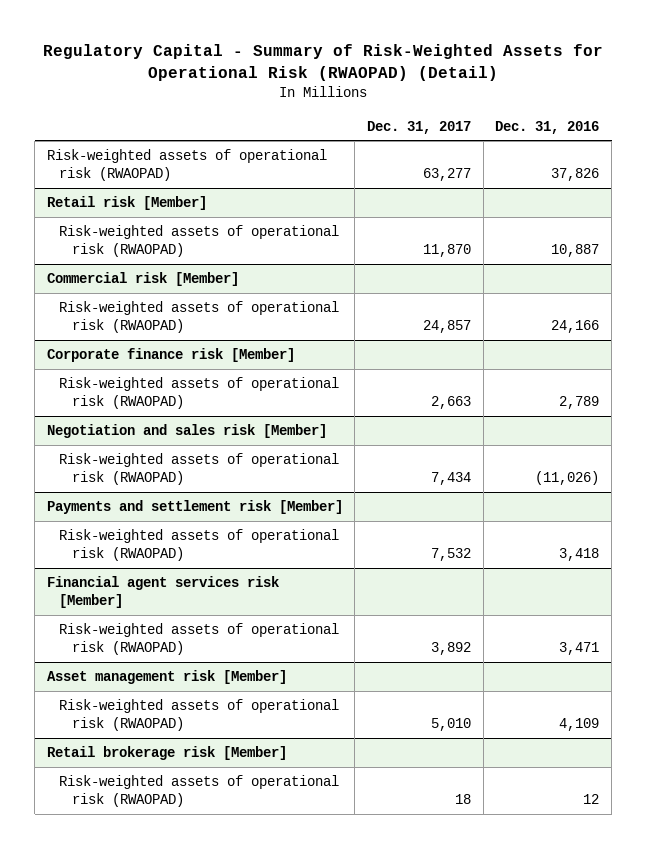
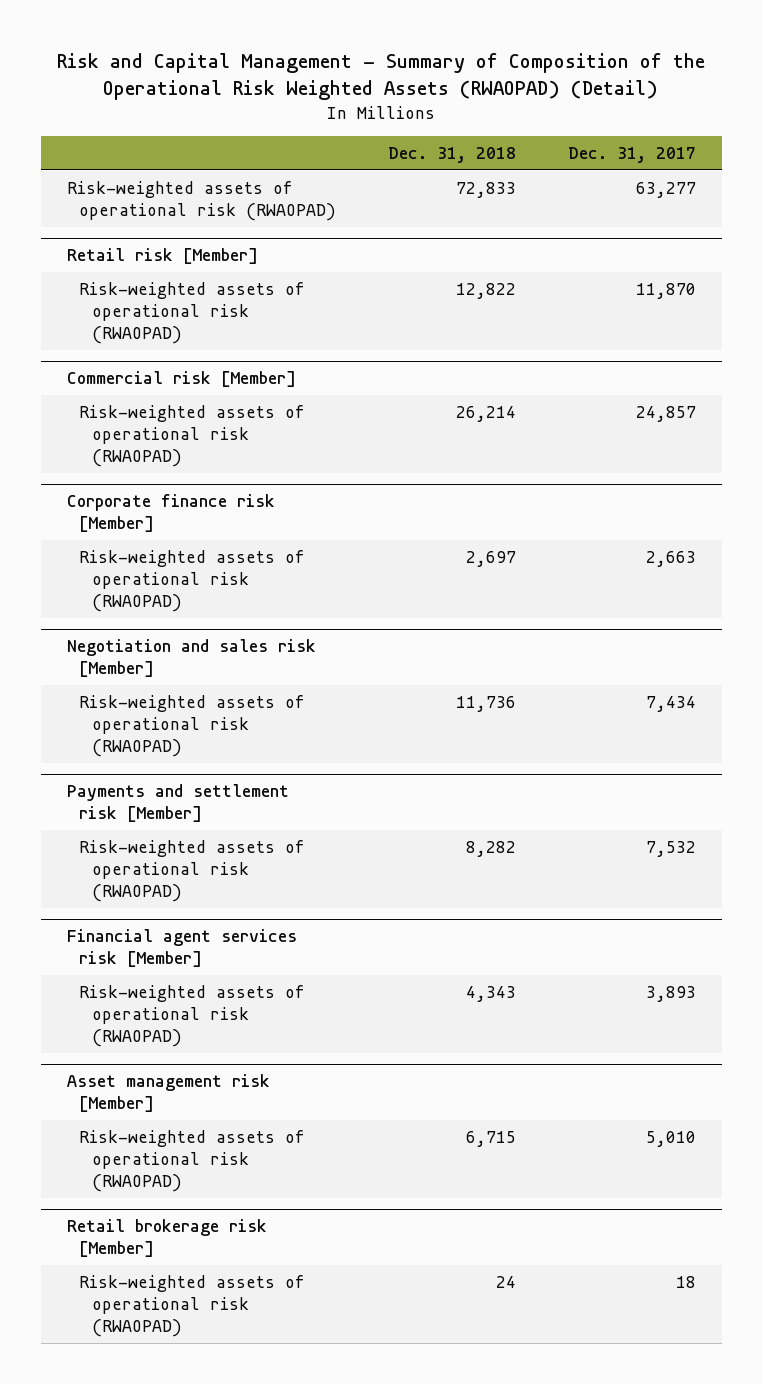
[43,44,604,82] Regulatory Capital - Summary of Risk-Weighted Assets for Operational Risk (RWAOPAD) (Detail) -> [57,52,706,101] Risk and Capital Management - Summary of Composition of the Operational Risk Weighted Assets (RWAOPAD) (Detail)
[495,120,600,134] Dec. 31, 2016 -> none
none -> [388,147,517,164] Dec. 31, 2018
[431,642,472,656] 3,892 -> [646,985,697,1002] 3,893

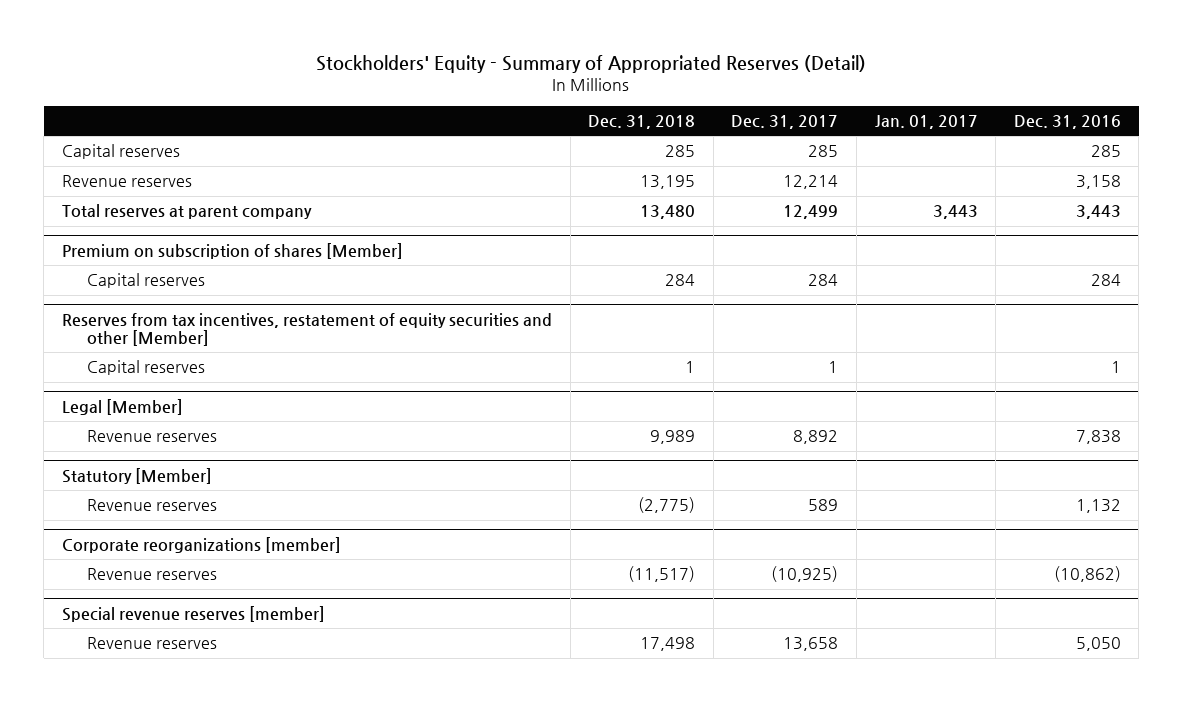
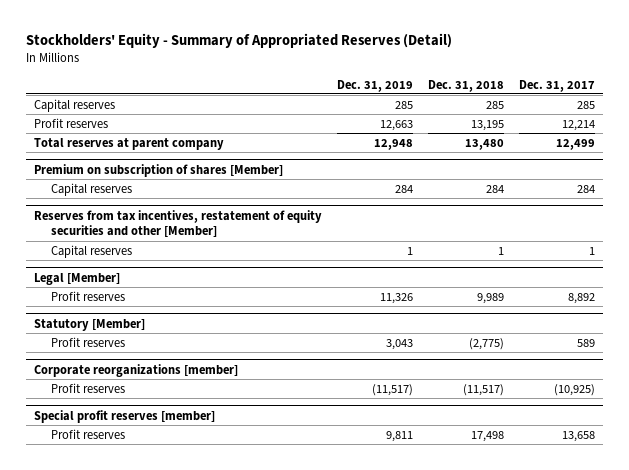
[874,115,978,130] Jan. 01, 2017 -> none
[1013,115,1121,130] Dec. 31, 2016 -> none
none -> [336,79,413,92] Dec. 31, 2019
[62,175,193,188] Revenue reserves -> [33,117,108,128] Profit reserves
[87,430,218,443] Revenue reserves -> [51,290,126,301] Profit reserves
[87,499,218,512] Revenue reserves -> [51,336,126,347] Profit reserves
[87,568,218,581] Revenue reserves -> [51,382,126,393] Profit reserves
[62,605,326,622] Special revenue reserves [member] -> [33,409,215,423] Special profit reserves [member]
[87,637,218,650] Revenue reserves -> [51,428,126,439] Profit reserves

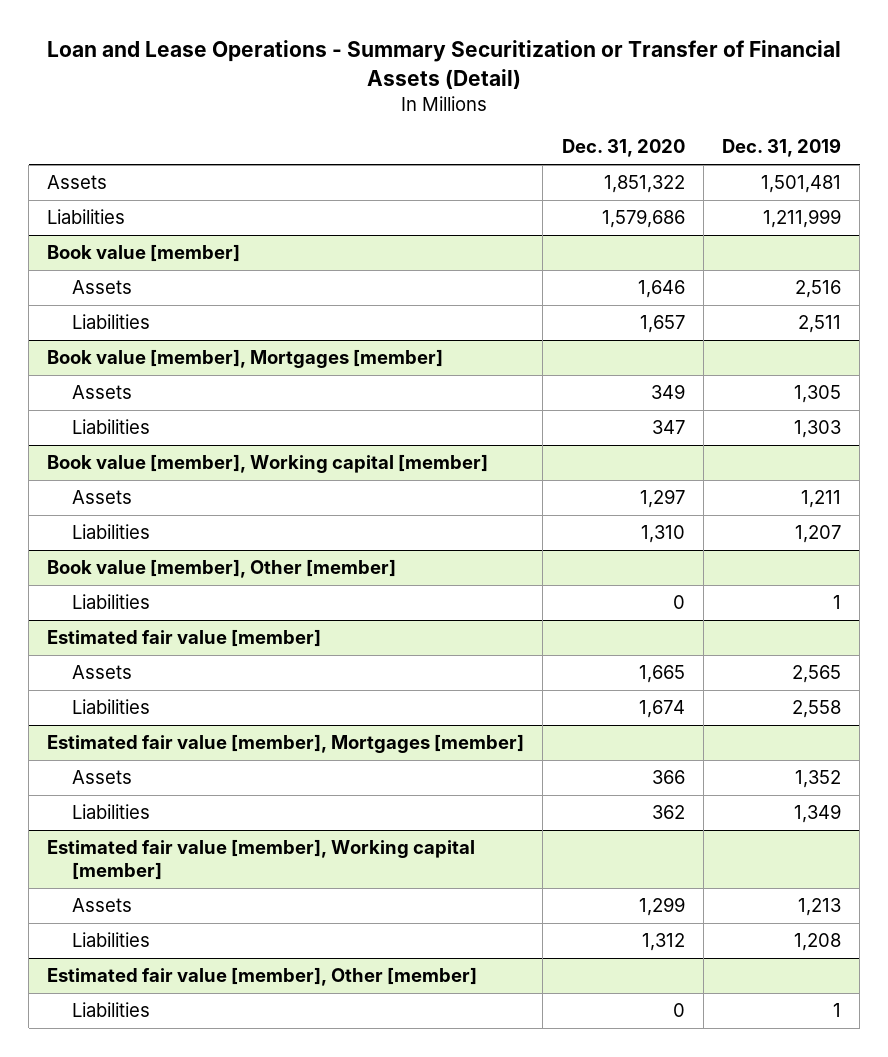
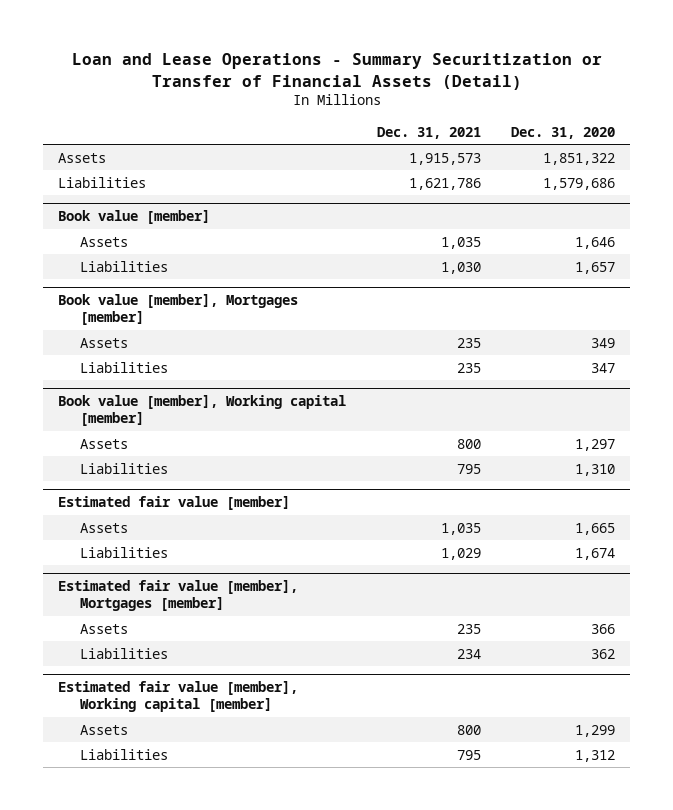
[721,138,841,158] Dec. 31, 2019 -> none
none -> [376,126,481,139] Dec. 31, 2021
[47,559,397,579] Book value [member], Other [member] -> none
[72,594,151,610] Liabilities -> none
[47,967,478,987] Estimated fair value [member], Other [member] -> none
[72,1002,151,1018] Liabilities -> none

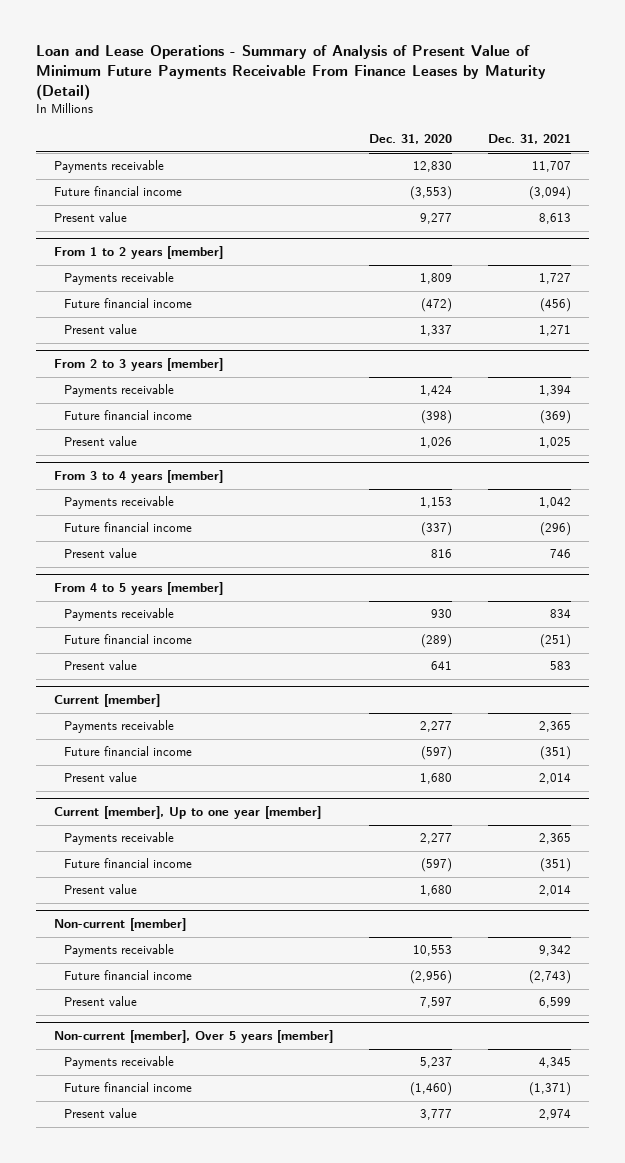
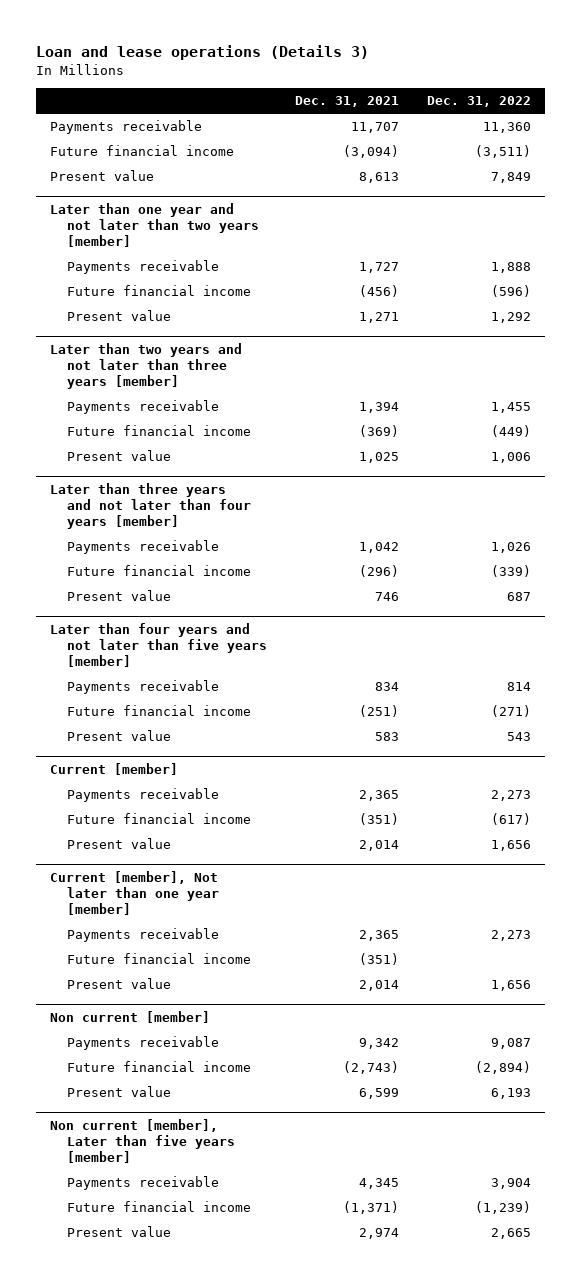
[36,45,547,100] Loan and Lease Operations - Summary of Analysis of Present Value of Minimum Future Payments Receivable From Finance Leases by Maturity (Detail) -> [36,44,370,60] Loan and lease operations (Details 3)
[369,134,453,145] Dec. 31, 2020 -> none
none -> [427,96,532,108] Dec. 31, 2022
[54,246,224,260] From 1 to 2 years [member] -> [50,203,259,247] Later than one year and not later than two years [member]
[54,358,224,372] From 2 to 3 years [member] -> [50,343,243,389] Later than two years and not later than three years [member]
[54,470,224,484] From 3 to 4 years [member] -> [50,483,251,529] Later than three years and not later than four years [member]
[54,582,224,596] From 4 to 5 years [member] -> [50,623,267,667] Later than four years and not later than five years [member]
[54,806,322,820] Current [member], Up to one year [member] -> none
none -> [50,871,219,915] Current [member], Not later than one year [member]
[54,918,187,932] Non-current [member] -> [50,1011,211,1024] Non current [member]
[54,1030,334,1044] Non-current [member], Over 5 years [member] -> none
none -> [50,1119,235,1163] Non current [member], Later than five years [member]

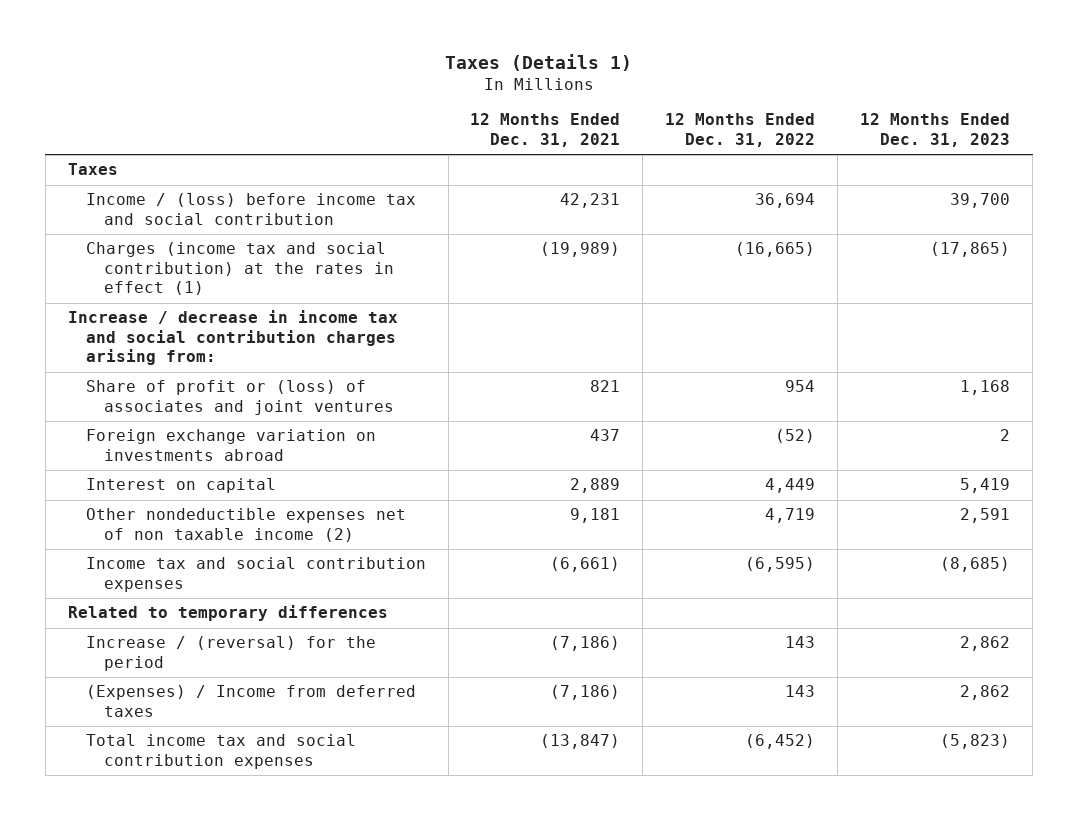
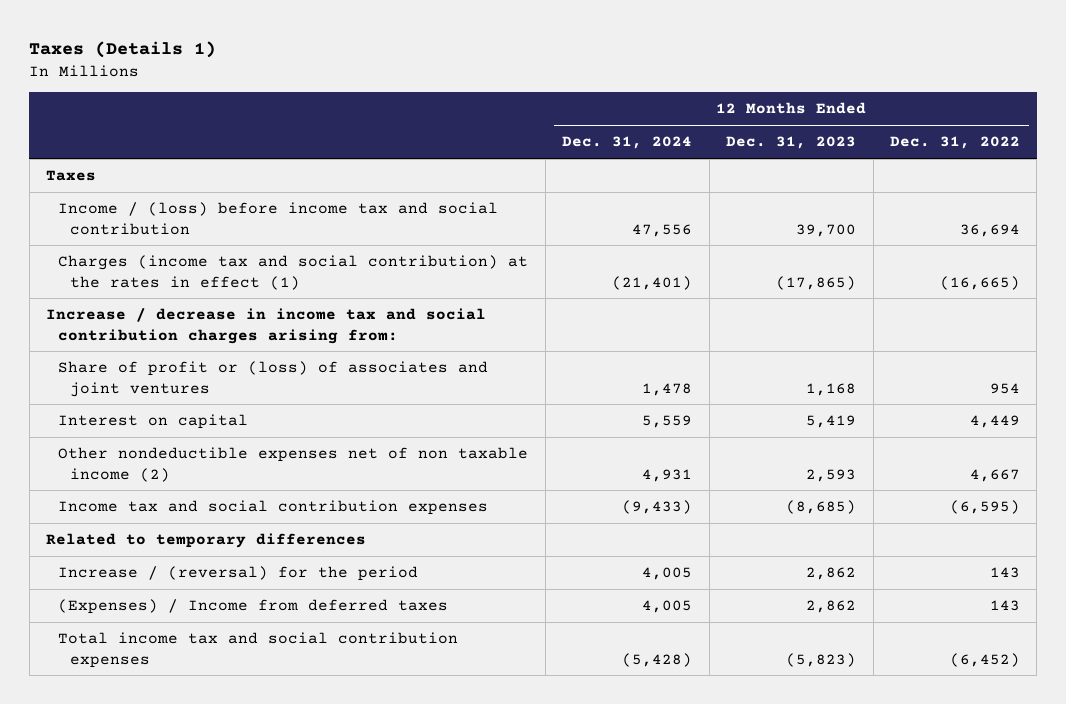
[470,113,621,147] 12 Months Ended Dec. 31, 2021 -> none
none -> [562,136,693,150] Dec. 31, 2024
[85,429,376,461] Foreign exchange variation on investments abroad -> none
[765,508,816,524] 4,719 -> [970,468,1021,482] 4,667
[960,508,1011,524] 2,591 -> [806,468,857,482] 2,593

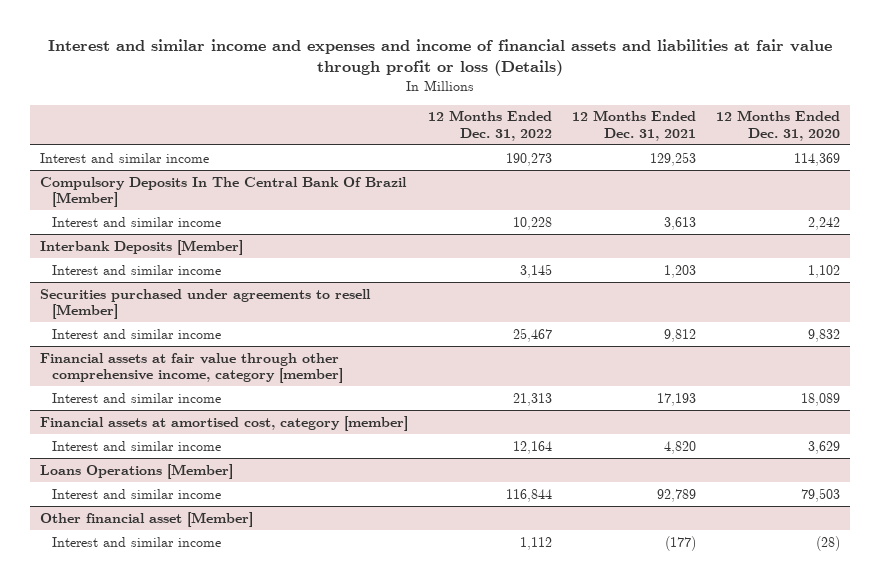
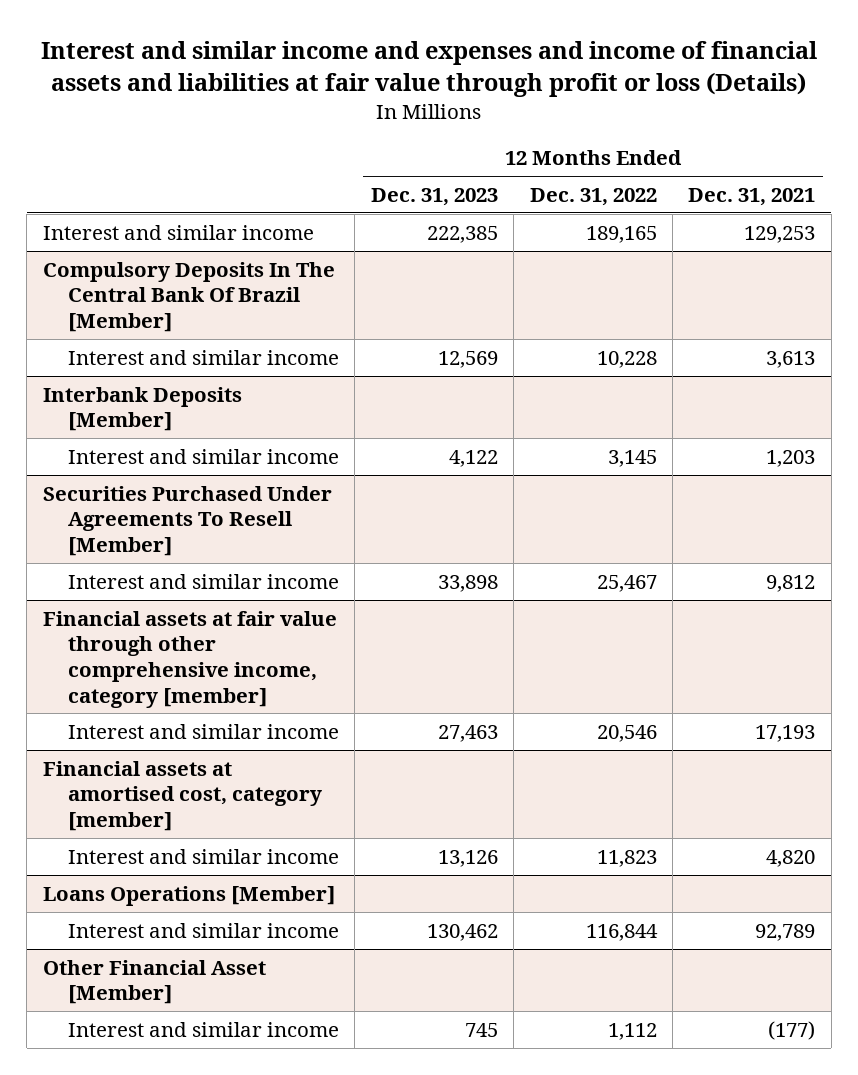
[715,110,840,141] 12 Months Ended Dec. 31, 2020 -> none
none -> [370,187,498,206] Dec. 31, 2023
[505,152,552,166] 190,273 -> [585,225,657,243] 189,165
[39,288,371,320] Securities purchased under agreements to resell [Member] -> [42,485,332,556] Securities Purchased Under Agreements To Resell [Member]
[512,392,552,406] 21,313 -> [596,724,657,742] 20,546
[512,440,552,454] 12,164 -> [596,849,657,867] 11,823
[39,511,253,527] Other financial asset [Member] -> [42,959,266,1005] Other Financial Asset [Member]

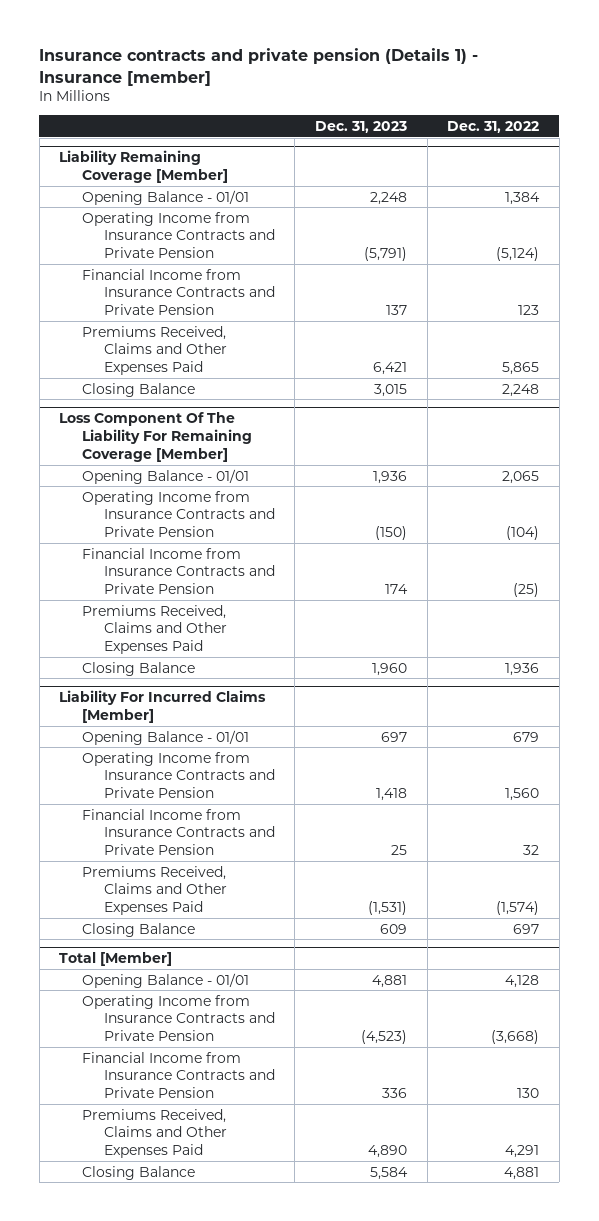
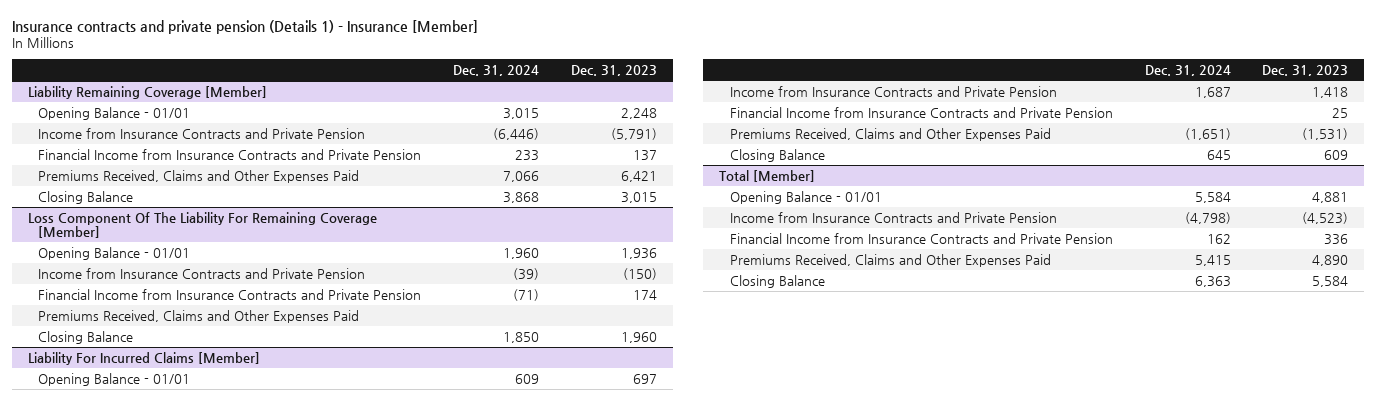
[39,47,479,86] Insurance contracts and private pension (Details 1) - Insurance [member] -> [11,19,478,34] Insurance contracts and private pension (Details 1) - Insurance [Member]
[447,120,540,133] Dec. 31, 2022 -> none
none -> [452,65,539,77] Dec. 31, 2024
[81,211,275,258] Operating Income from Insurance Contracts and Private Pension -> [37,127,365,139] Income from Insurance Contracts and Private Pension
[81,490,275,537] Operating Income from Insurance Contracts and Private Pension -> [37,267,365,279] Income from Insurance Contracts and Private Pension
[81,751,275,798] Operating Income from Insurance Contracts and Private Pension -> [729,85,1057,97] Income from Insurance Contracts and Private Pension
[81,994,275,1041] Operating Income from Insurance Contracts and Private Pension -> [729,211,1057,223] Income from Insurance Contracts and Private Pension

